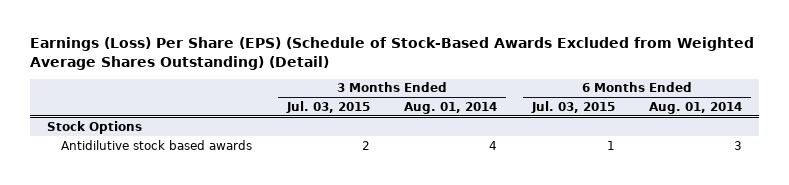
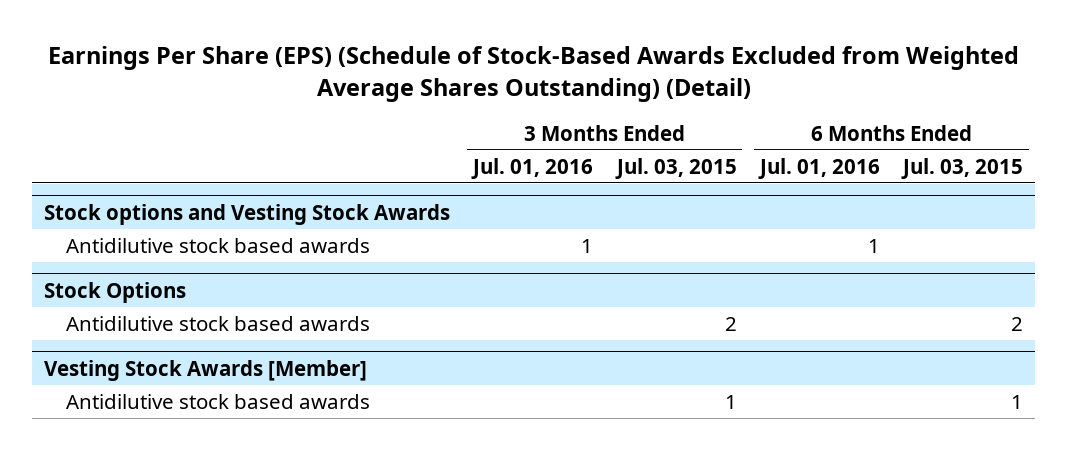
[30,37,755,70] Earnings (Loss) Per Share (EPS) (Schedule of Stock-Based Awards Excluded from Weighted Average Shares Outstanding) (Detail) -> [47,46,1019,103] Earnings Per Share (EPS) (Schedule of Stock-Based Awards Excluded from Weighted Average Shares Outstanding) (Detail)
[404,101,498,114] Aug. 01, 2014 -> none
[648,101,742,114] Aug. 01, 2014 -> none
none -> [471,157,594,179] Jul. 01, 2016
none -> [757,157,880,179] Jul. 01, 2016
none -> [43,203,450,225] Stock options and Vesting Stock Awards
none -> [65,237,370,253] Antidilutive stock based awards
[606,140,615,150] 1 -> [1011,316,1024,331] 2
none -> [43,359,367,381] Vesting Stock Awards [Member]
none -> [65,393,370,409] Antidilutive stock based awards

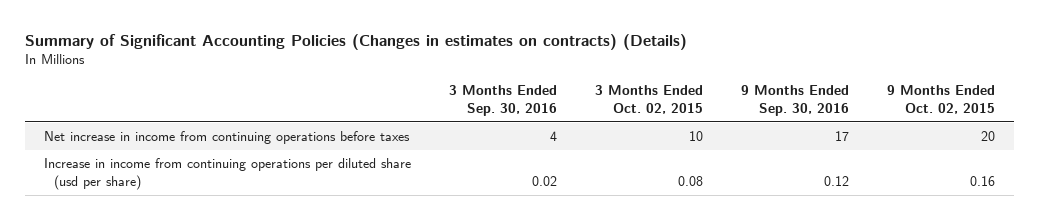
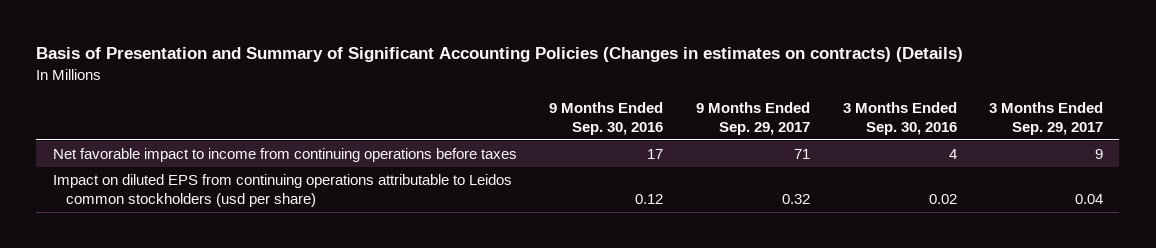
[24,33,687,50] Summary of Significant Accounting Policies (Changes in estimates on contracts) (Details) -> [36,47,964,63] Basis of Presentation and Summary of Significant Accounting Policies (Changes in estimates on contracts) (Details)
[594,85,703,114] 3 Months Ended Oct. 02, 2015 -> none
[886,85,995,114] 9 Months Ended Oct. 02, 2015 -> none
none -> [695,101,810,135] 9 Months Ended Sep. 29, 2017
none -> [989,101,1104,135] 3 Months Ended Sep. 29, 2017
[43,131,410,145] Net increase in income from continuing operations before taxes -> [52,148,517,163] Net favorable impact to income from continuing operations before taxes
[43,158,411,190] Increase in income from continuing operations per diluted share (usd per share) -> [52,174,512,208] Impact on diluted EPS from continuing operations attributable to Leidos common stockholders (usd per share)

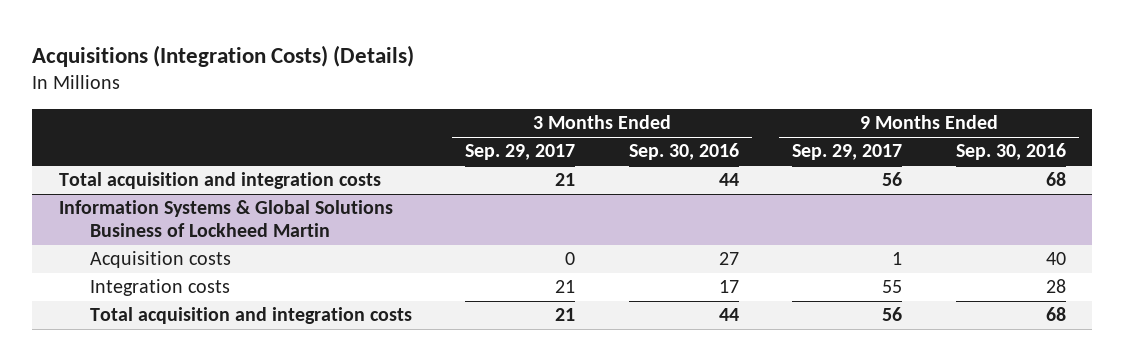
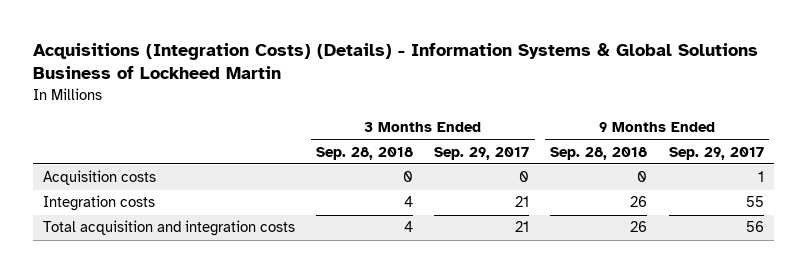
[32,44,415,67] Acquisitions (Integration Costs) (Details) -> [32,43,758,80] Acquisitions (Integration Costs) (Details) - Information Systems & Global Solutions Business of Lockheed Martin
[628,143,739,161] Sep. 30, 2016 -> none
[955,143,1066,161] Sep. 30, 2016 -> none
none -> [316,146,414,160] Sep. 28, 2018
none -> [550,146,648,160] Sep. 28, 2018
[59,172,382,190] Total acquisition and integration costs -> none
[59,200,394,238] Information Systems & Global Solutions Business of Lockheed Martin -> none

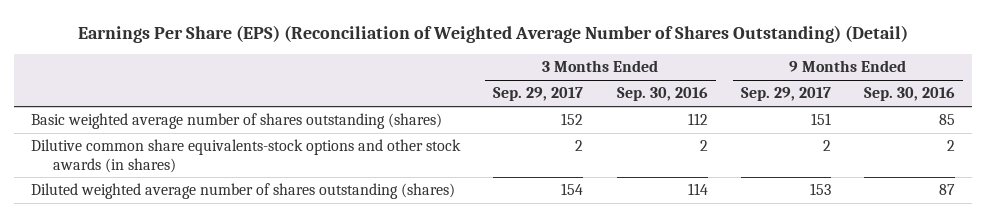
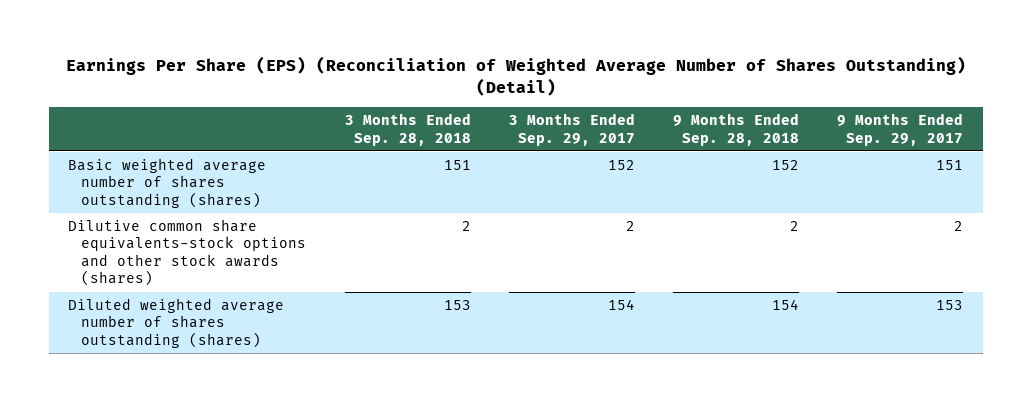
[616,87,708,102] Sep. 30, 2016 -> none
[864,87,956,102] Sep. 30, 2016 -> none
none -> [344,113,471,146] 3 Months Ended Sep. 28, 2018
none -> [673,113,800,146] 9 Months Ended Sep. 28, 2018
[31,139,462,173] Dilutive common share equivalents-stock options and other stock awards (in shares) -> [68,218,307,287] Dilutive common share equivalents-stock options and other stock awards (shares)

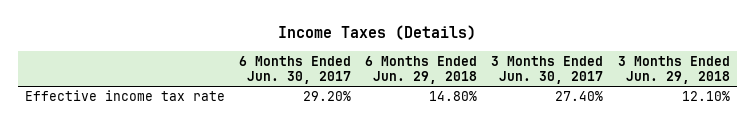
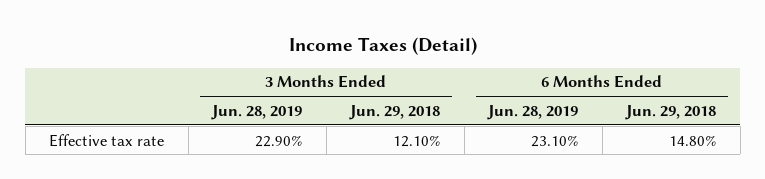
[278,25,477,41] Income Taxes (Details) -> [288,37,477,56] Income Taxes (Detail)
[239,55,352,85] 6 Months Ended Jun. 30, 2017 -> none
[491,55,604,85] 3 Months Ended Jun. 30, 2017 -> none
none -> [211,104,303,120] Jun. 28, 2019
none -> [487,104,579,120] Jun. 28, 2019
[24,90,225,102] Effective income tax rate -> [49,133,165,147] Effective tax rate

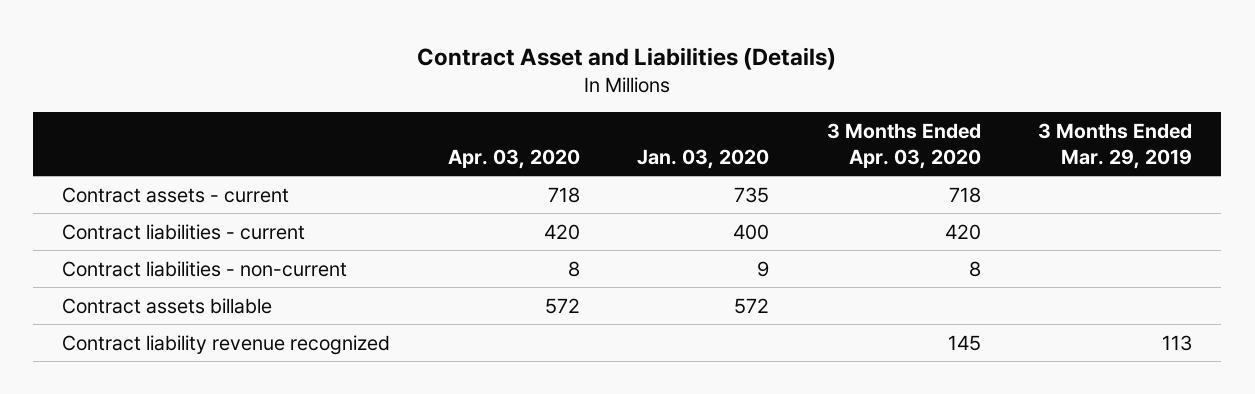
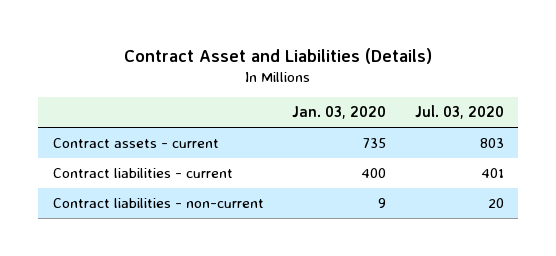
[447,148,580,169] Apr. 03, 2020 -> none
[826,122,981,169] 3 Months Ended Apr. 03, 2020 -> none
[1038,122,1193,169] 3 Months Ended Mar. 29, 2019 -> none
none -> [414,105,504,120] Jul. 03, 2020
[62,297,273,314] Contract assets billable -> none
[62,334,391,355] Contract liability revenue recognized -> none

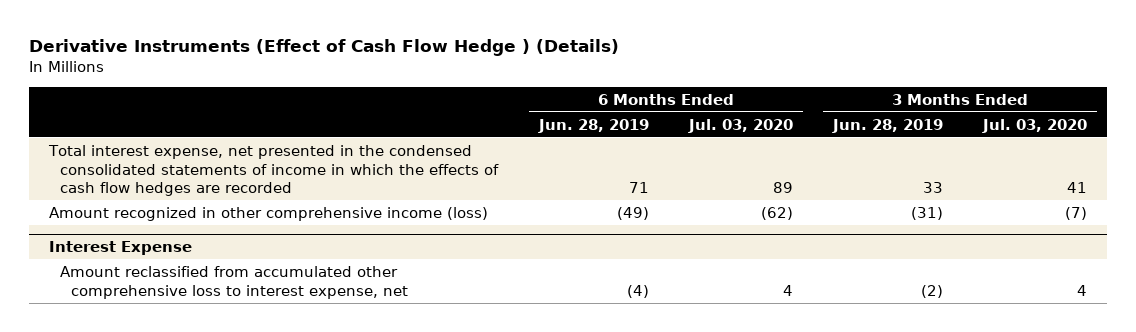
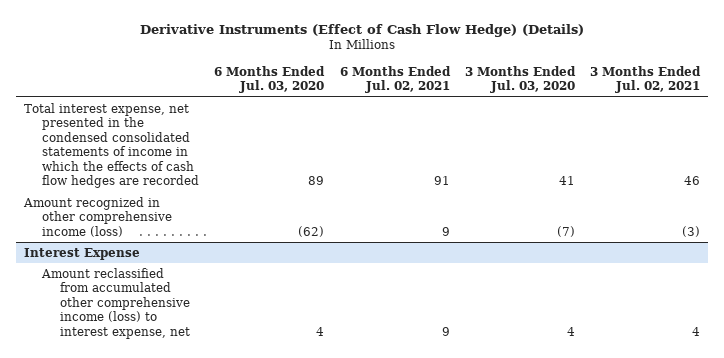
[29,39,620,57] Derivative Instruments (Effect of Cash Flow Hedge ) (Details) -> [140,23,585,37] Derivative Instruments (Effect of Cash Flow Hedge) (Details)
[537,118,649,133] Jun. 28, 2019 -> none
[832,118,944,133] Jun. 28, 2019 -> none
none -> [339,65,451,94] 6 Months Ended Jul. 02, 2021
none -> [590,65,702,94] 3 Months Ended Jul. 02, 2021
[60,265,409,299] Amount reclassified from accumulated other comprehensive loss to interest expense, net -> [41,267,191,339] Amount reclassified from accumulated other comprehensive income (loss) to interest expense, net

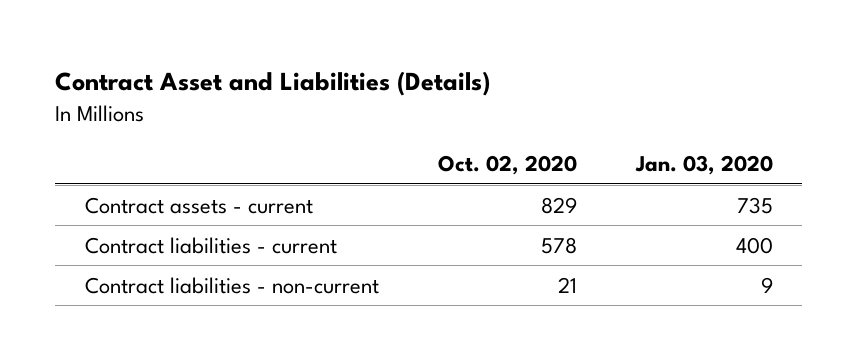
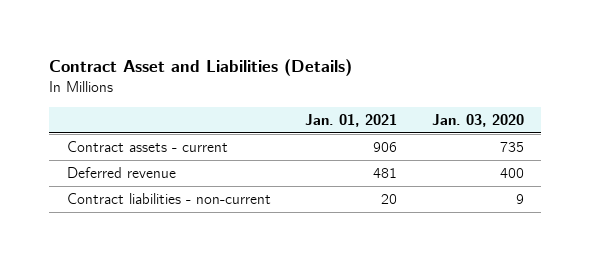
[437,155,577,176] Oct. 02, 2020 -> none
none -> [305,113,398,127] Jan. 01, 2021
[84,236,337,254] Contract liabilities - current -> [66,167,176,179] Deferred revenue

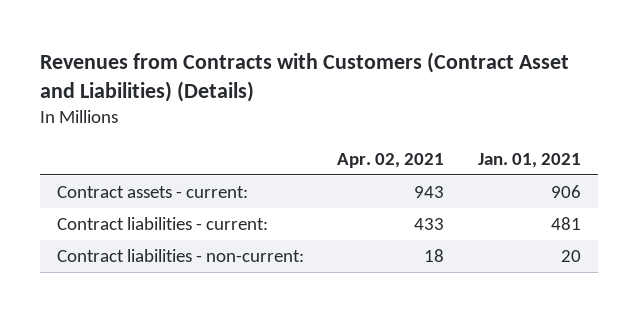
[49,59,353,77] Contract Asset and Liabilities (Details) -> [39,51,569,103] Revenues from Contracts with Customers (Contract Asset and Liabilities) (Details)
[431,113,524,127] Jan. 03, 2020 -> none
none -> [337,152,445,168] Apr. 02, 2021
[66,141,228,153] Contract assets - current -> [56,186,248,199] Contract assets - current:
[66,167,176,179] Deferred revenue -> [56,217,268,231] Contract liabilities - current:
[66,193,271,205] Contract liabilities - non-current -> [56,249,304,263] Contract liabilities - non-current:

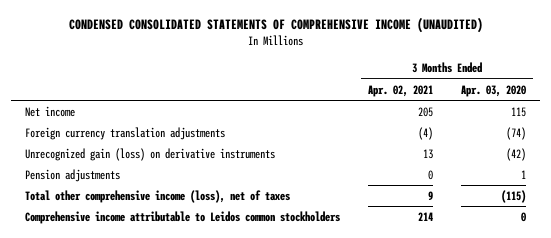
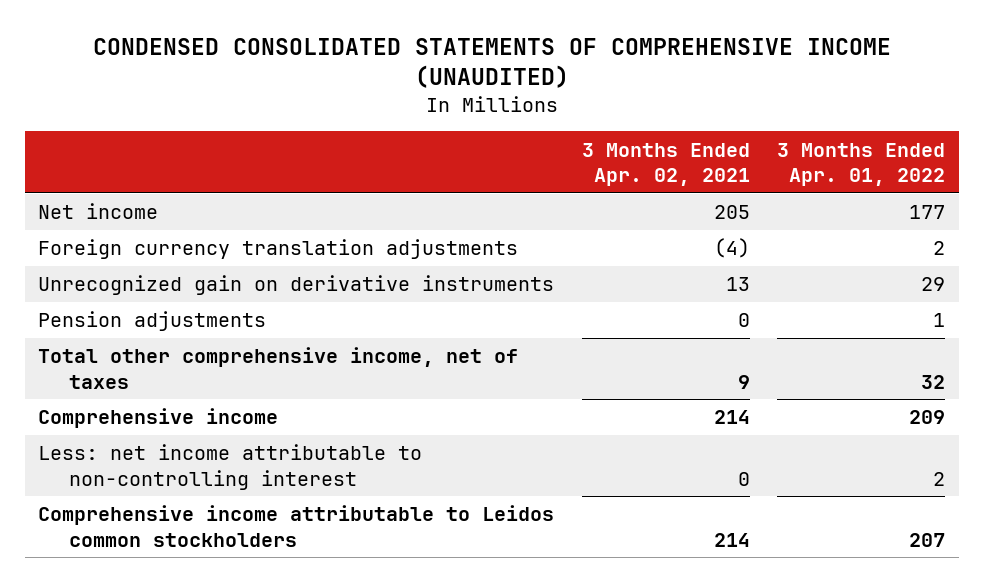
[461,84,527,97] Apr. 03, 2020 -> none
none -> [777,142,946,186] 3 Months Ended Apr. 01, 2022
[24,147,275,161] Unrecognized gain (loss) on derivative instruments -> [38,275,555,296] Unrecognized gain on derivative instruments
[24,189,290,203] Total other comprehensive income (loss), net of taxes -> [38,347,519,389] Total other comprehensive income, net of taxes
none -> [38,408,279,429] Comprehensive income
none -> [38,444,423,490] Less: net income attributable to non-controlling interest

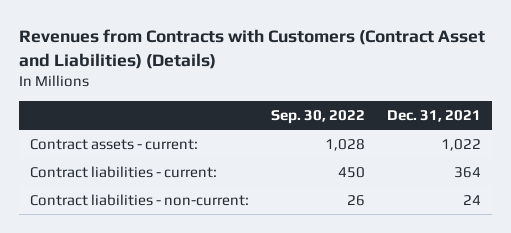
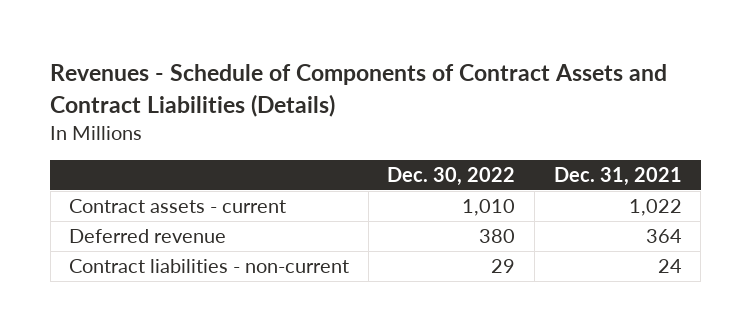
[18,29,485,69] Revenues from Contracts with Customers (Contract Asset and Liabilities) (Details) -> [50,64,668,117] Revenues - Schedule of Components of Contract Assets and Contract Liabilities (Details)
[271,110,366,125] Sep. 30, 2022 -> none
none -> [387,167,516,187] Dec. 30, 2022
[29,139,198,151] Contract assets - current: -> [69,199,287,214] Contract assets - current
[29,166,217,179] Contract liabilities - current: -> [69,229,227,244] Deferred revenue
[29,194,249,207] Contract liabilities - non-current: -> [69,259,350,274] Contract liabilities - non-current

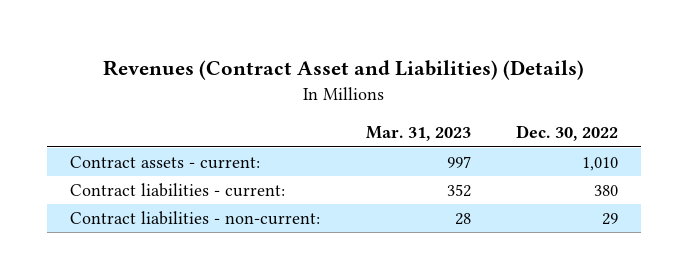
[50,64,668,117] Revenues - Schedule of Components of Contract Assets and Contract Liabilities (Details) -> [103,60,585,81] Revenues (Contract Asset and Liabilities) (Details)
[553,167,682,187] Dec. 31, 2021 -> none
none -> [365,126,471,142] Mar. 31, 2023
[69,199,287,214] Contract assets - current -> [69,156,260,170] Contract assets - current:
[69,229,227,244] Deferred revenue -> [69,183,285,198] Contract liabilities - current:
[69,259,350,274] Contract liabilities - non-current -> [69,211,320,226] Contract liabilities - non-current:

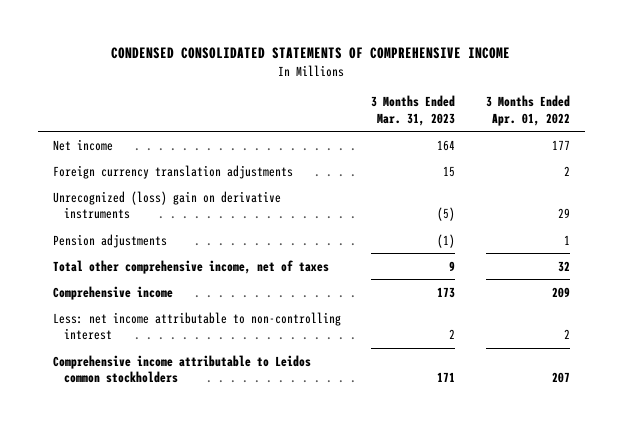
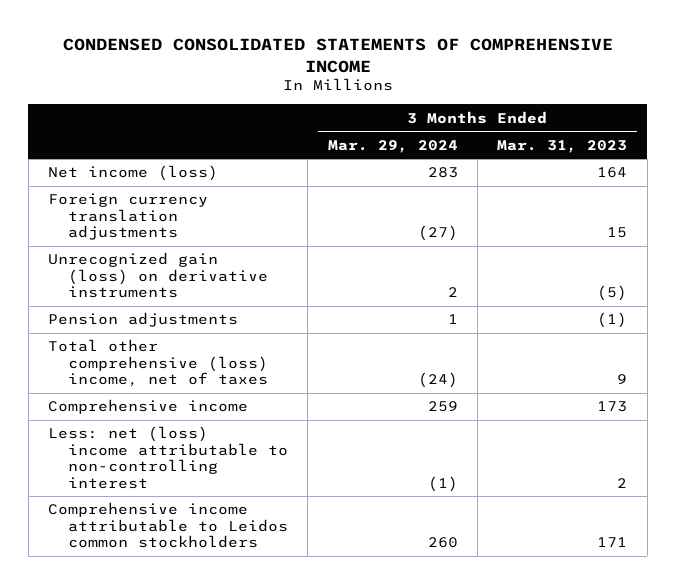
[485,94,570,126] 3 Months Ended Apr. 01, 2022 -> none
none -> [327,139,458,153] Mar. 29, 2024
[53,138,114,151] Net income -> [48,165,219,182] Net income (loss)
[53,190,282,220] Unrecognized (loss) gain on derivative instruments -> [48,252,268,299] Unrecognized gain (loss) on derivative instruments
[53,259,330,274] Total other comprehensive income, net of taxes -> [48,339,268,388] Total other comprehensive (loss) income, net of taxes
[53,311,342,341] Less: net income attributable to non-controlling interest -> [48,426,288,489] Less: net (loss) income attributable to non-controlling interest

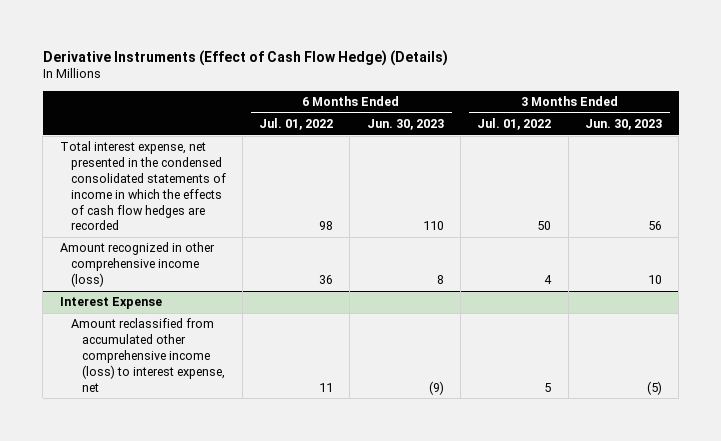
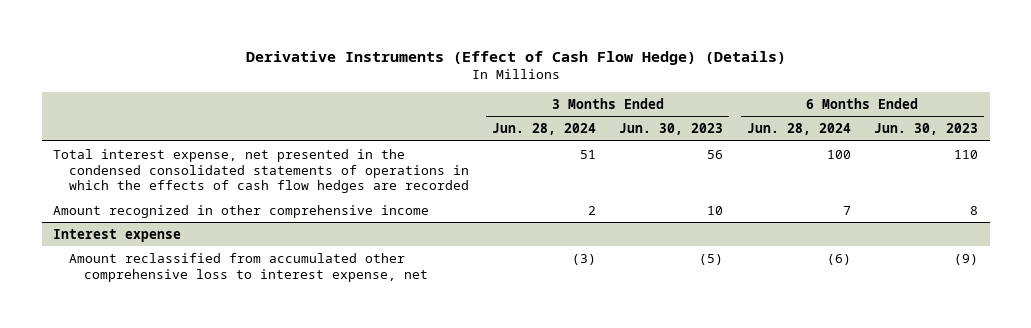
[259,118,334,131] Jul. 01, 2022 -> none
[477,118,552,131] Jul. 01, 2022 -> none
none -> [491,123,596,136] Jun. 28, 2024
none -> [746,123,851,136] Jun. 28, 2024
[59,141,226,231] Total interest expense, net presented in the condensed consolidated statements of income in which the effects of cash flow hedges are recorded -> [53,148,469,194] Total interest expense, net presented in the condensed consolidated statements of operations in which the effects of cash flow hedges are recorded
[59,242,215,287] Amount recognized in other comprehensive income (loss) -> [53,204,430,218] Amount recognized in other comprehensive income
[59,297,162,310] Interest Expense -> [53,228,182,242] Interest expense
[70,318,225,392] Amount reclassified from accumulated other comprehensive income (loss) to interest expense, net -> [68,252,428,282] Amount reclassified from accumulated other comprehensive loss to interest expense, net

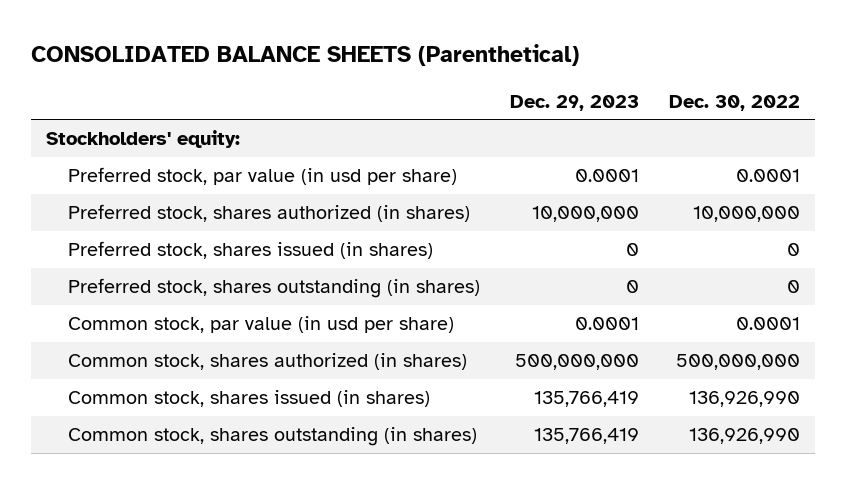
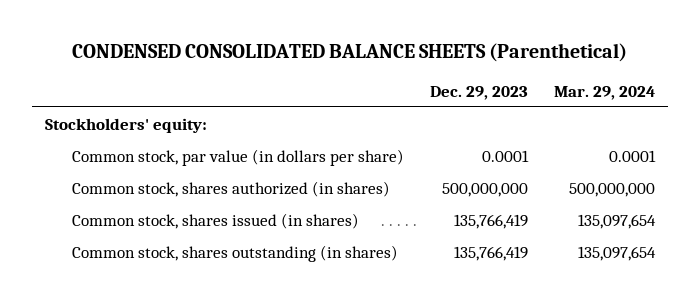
[31,44,580,67] CONSOLIDATED BALANCE SHEETS (Parenthetical) -> [71,42,627,62] CONDENSED CONSOLIDATED BALANCE SHEETS (Parenthetical)
[669,94,801,111] Dec. 30, 2022 -> none
none -> [553,85,655,100] Mar. 29, 2024
[68,167,458,186] Preferred stock, par value (in usd per share) -> none
[68,204,471,223] Preferred stock, shares authorized (in shares) -> none
[68,241,434,260] Preferred stock, shares issued (in shares) -> none
[68,278,481,299] Preferred stock, shares outstanding (in shares) -> none
[68,316,455,334] Common stock, par value (in usd per share) -> [71,148,404,166] Common stock, par value (in dollars per share)

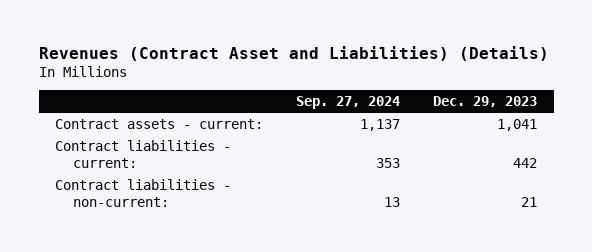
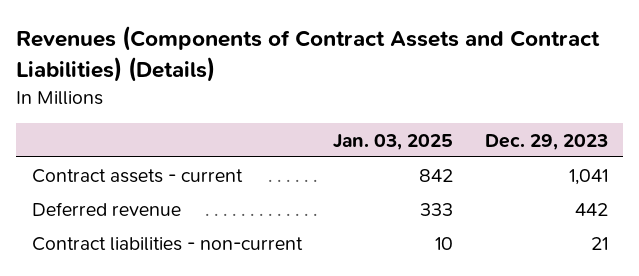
[38,46,549,62] Revenues (Contract Asset and Liabilities) (Details) -> [15,26,600,82] Revenues (Components of Contract Assets and Contract Liabilities) (Details)
[296,96,401,110] Sep. 27, 2024 -> none
none -> [333,133,454,150] Jan. 03, 2025
[55,118,264,129] Contract assets - current: -> [31,168,243,183] Contract assets - current
[55,139,232,168] Contract liabilities - current: -> [31,201,181,216] Deferred revenue
[55,178,232,207] Contract liabilities - non-current: -> [31,236,303,251] Contract liabilities - non-current

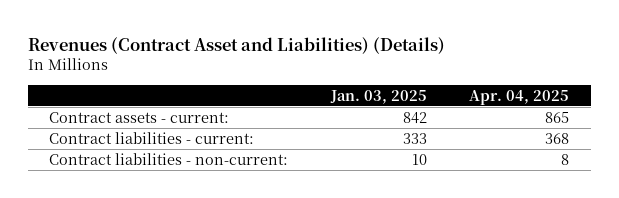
[15,26,600,82] Revenues (Components of Contract Assets and Contract Liabilities) (Details) -> [28,36,446,54] Revenues (Contract Asset and Liabilities) (Details)
[484,133,608,150] Dec. 29, 2023 -> none
none -> [469,89,570,105] Apr. 04, 2025
[31,168,243,183] Contract assets - current -> [49,111,230,123] Contract assets - current:
[31,201,181,216] Deferred revenue -> [49,131,255,144] Contract liabilities - current:
[31,236,303,251] Contract liabilities - non-current -> [49,152,289,165] Contract liabilities - non-current:

